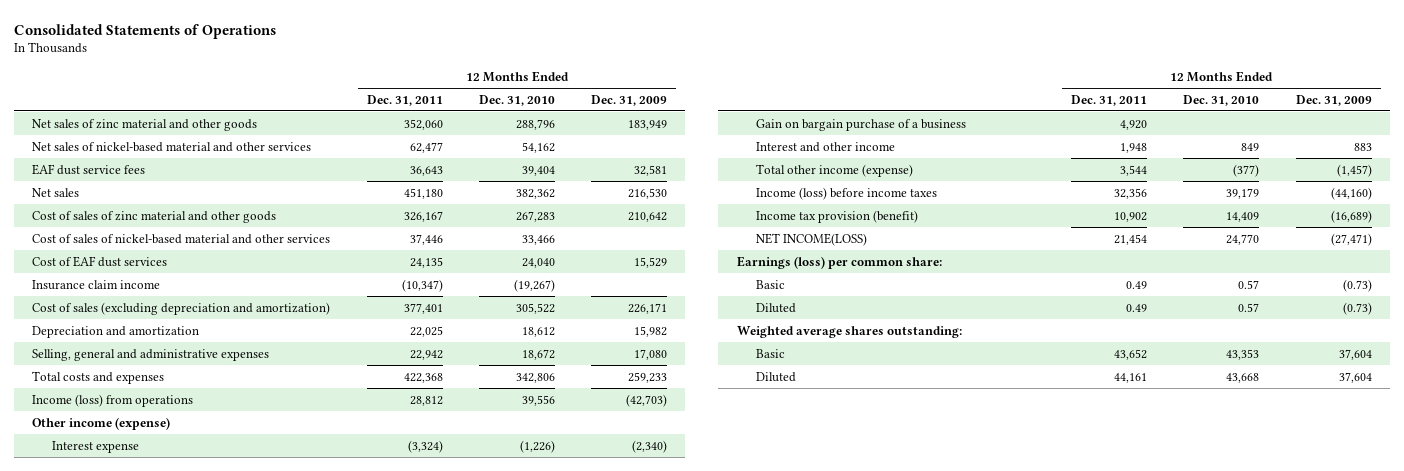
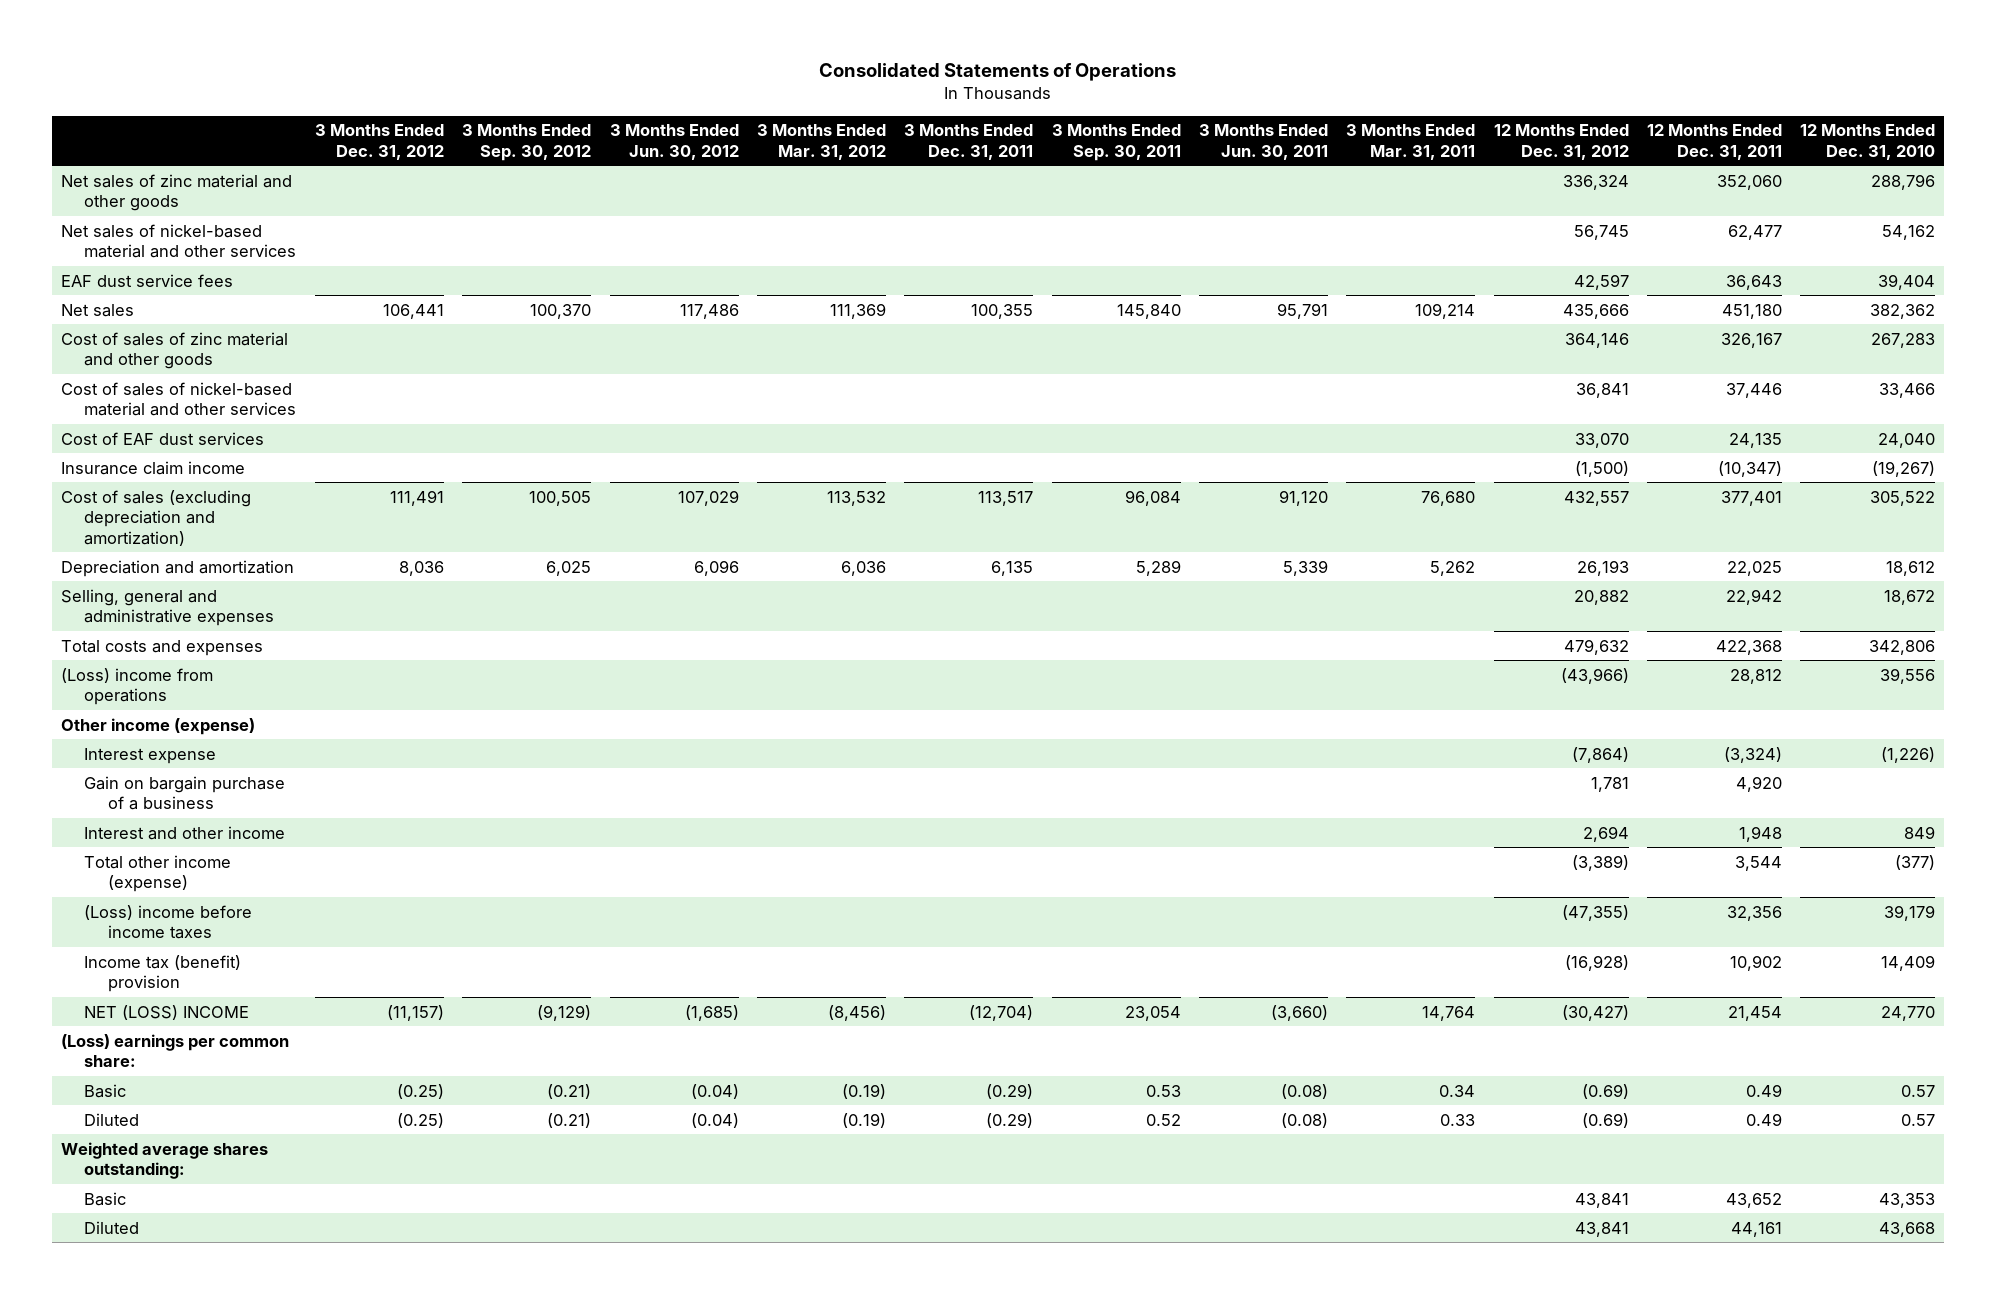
[591,94,668,106] Dec. 31, 2009 -> none
none -> [314,124,444,160] 3 Months Ended Dec. 31, 2012
none -> [462,124,592,161] 3 Months Ended Sep. 30, 2012
none -> [609,124,739,160] 3 Months Ended Jun. 30, 2012
none -> [756,124,886,160] 3 Months Ended Mar. 31, 2012
none -> [904,124,1034,160] 3 Months Ended Dec. 31, 2011
none -> [1051,124,1181,161] 3 Months Ended Sep. 30, 2011
none -> [1198,124,1328,160] 3 Months Ended Jun. 30, 2011
none -> [1346,124,1476,160] 3 Months Ended Mar. 31, 2011
none -> [1493,124,1629,160] 12 Months Ended Dec. 31, 2012
[32,393,194,407] Income (loss) from operations -> [61,667,214,706] (Loss) income from operations
[756,186,938,200] Income (loss) before income taxes -> [84,904,253,940] (Loss) income before income taxes
[756,209,919,223] Income tax provision (benefit) -> [84,954,242,993] Income tax (benefit) provision
[756,232,868,246] NET INCOME(LOSS) -> [84,1004,250,1020] NET (LOSS) INCOME
[736,255,942,269] Earnings (loss) per common share: -> [61,1033,290,1068] (Loss) earnings per common share:

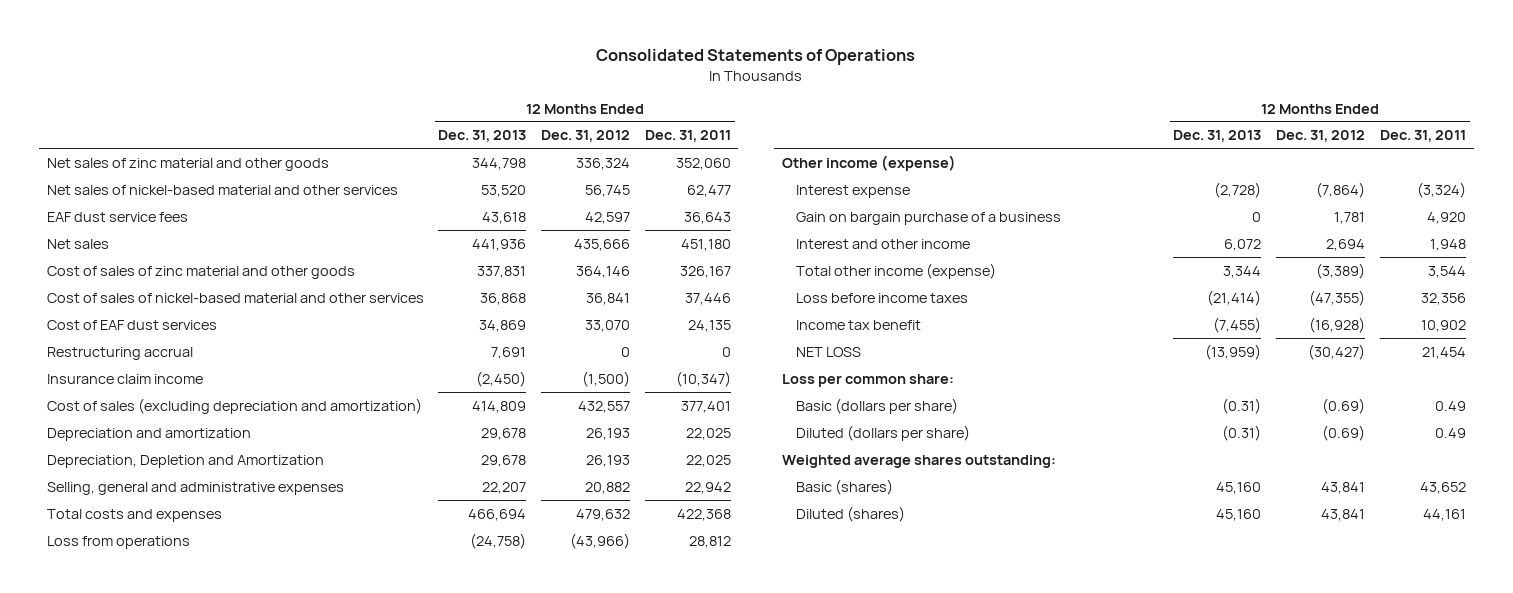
[314,124,444,160] 3 Months Ended Dec. 31, 2012 -> none
[462,124,592,161] 3 Months Ended Sep. 30, 2012 -> none
[609,124,739,160] 3 Months Ended Jun. 30, 2012 -> none
[756,124,886,160] 3 Months Ended Mar. 31, 2012 -> none
[904,124,1034,160] 3 Months Ended Dec. 31, 2011 -> none
[1051,124,1181,161] 3 Months Ended Sep. 30, 2011 -> none
[1198,124,1328,160] 3 Months Ended Jun. 30, 2011 -> none
[1346,124,1476,160] 3 Months Ended Mar. 31, 2011 -> none
[1800,124,1936,160] 12 Months Ended Dec. 31, 2010 -> none
none -> [438,130,527,143] Dec. 31, 2013
none -> [46,346,193,360] Restructuring accrual
none -> [46,454,324,468] Depreciation, Depletion and Amortization
[61,667,214,706] (Loss) income from operations -> [46,535,190,549] Loss from operations
[84,904,253,940] (Loss) income before income taxes -> [795,292,968,303] Loss before income taxes
[84,954,242,993] Income tax (benefit) provision -> [795,319,921,330] Income tax benefit
[84,1004,250,1020] NET (LOSS) INCOME -> [795,346,861,357] NET LOSS
[61,1033,290,1068] (Loss) earnings per common share: -> [781,373,954,387] Loss per common share:
[84,1083,127,1098] Basic -> [795,397,958,414] Basic (dollars per share)
[84,1112,140,1126] Diluted -> [795,424,970,441] Diluted (dollars per share)
[84,1191,127,1206] Basic -> [795,478,893,495] Basic (shares)
[84,1220,140,1234] Diluted -> [795,505,905,522] Diluted (shares)

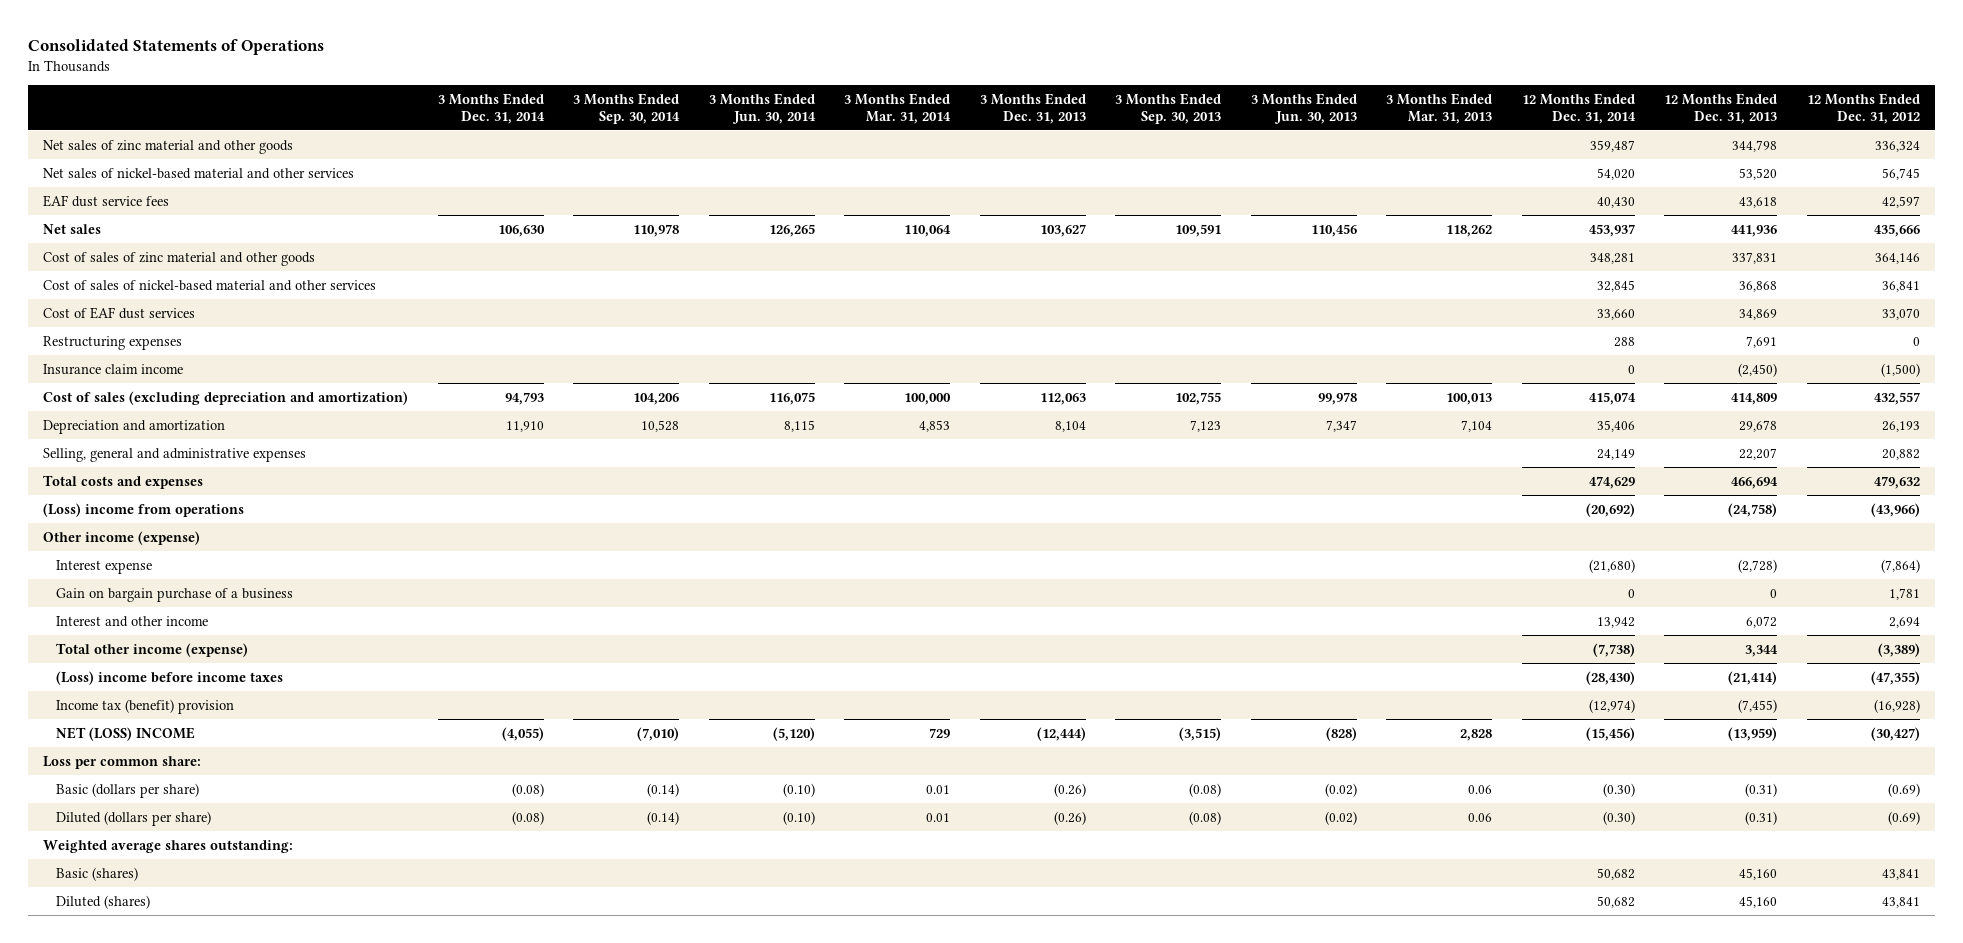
[645,130,732,143] Dec. 31, 2011 -> none
none -> [437,92,545,124] 3 Months Ended Dec. 31, 2014
none -> [573,92,681,124] 3 Months Ended Sep. 30, 2014
none -> [708,92,816,124] 3 Months Ended Jun. 30, 2014
none -> [844,92,952,124] 3 Months Ended Mar. 31, 2014
none -> [979,92,1086,124] 3 Months Ended Dec. 31, 2013
none -> [1115,92,1222,124] 3 Months Ended Sep. 30, 2013
none -> [1250,92,1357,124] 3 Months Ended Jun. 30, 2013
none -> [1386,92,1493,124] 3 Months Ended Mar. 31, 2013
none -> [1521,92,1636,124] 12 Months Ended Dec. 31, 2014
[46,346,193,360] Restructuring accrual -> [43,335,183,350] Restructuring expenses
[46,454,324,468] Depreciation, Depletion and Amortization -> none
[46,535,190,549] Loss from operations -> [43,502,245,517] (Loss) income from operations
[795,292,968,303] Loss before income taxes -> [55,670,283,685] (Loss) income before income taxes
[795,319,921,330] Income tax benefit -> [55,698,234,714] Income tax (benefit) provision
[795,346,861,357] NET LOSS -> [55,726,195,741] NET (LOSS) INCOME

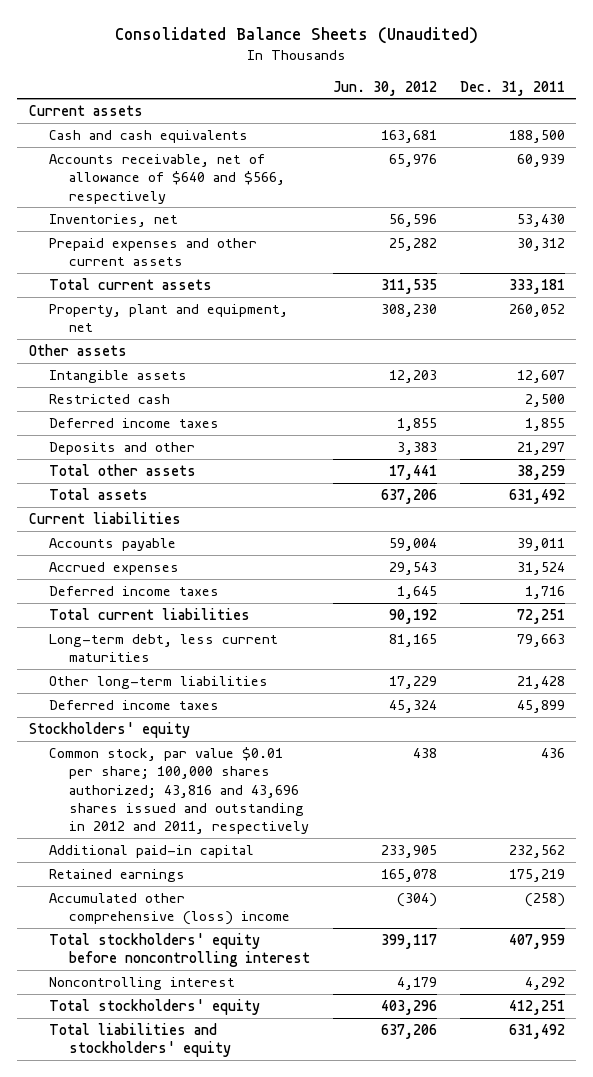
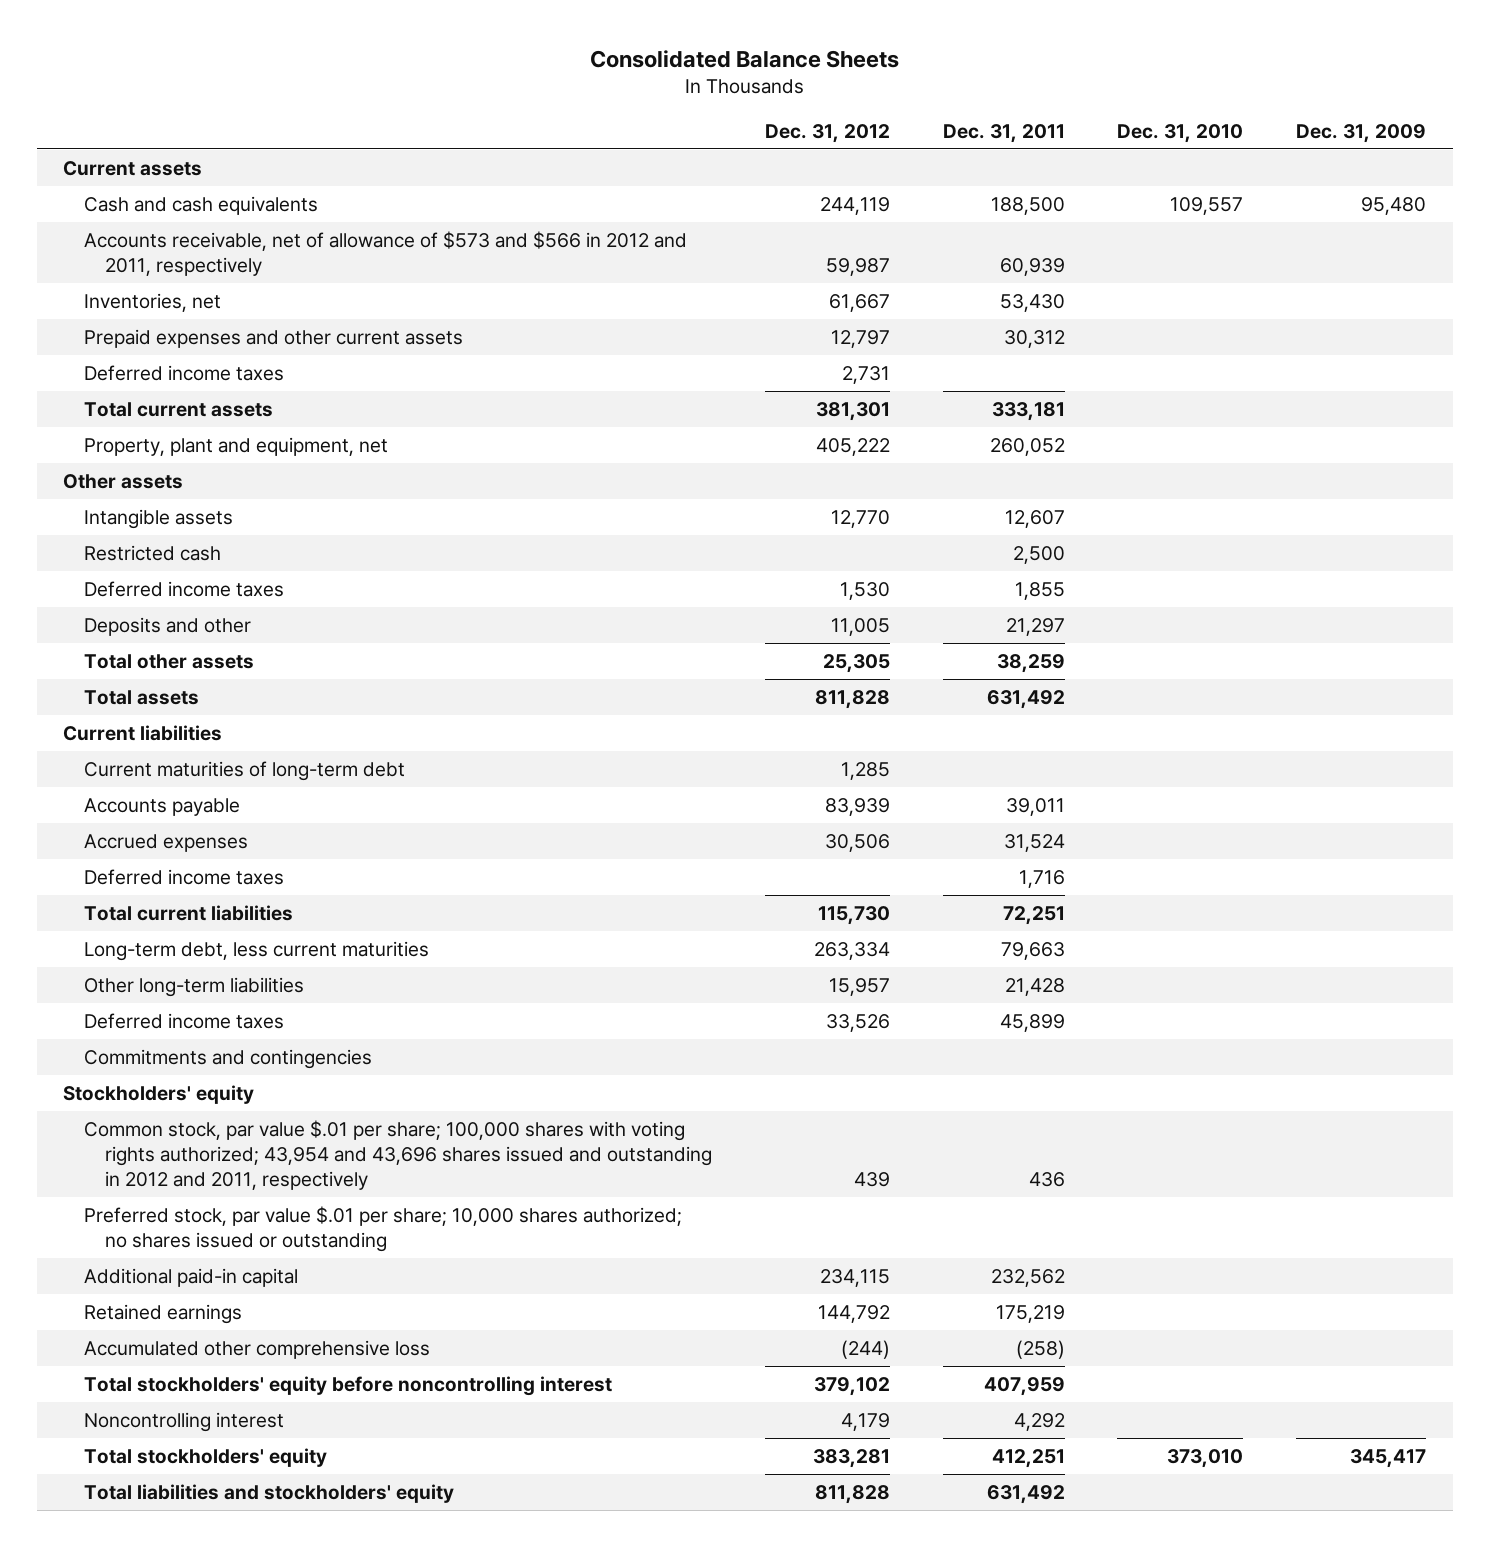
[114,27,478,45] Consolidated Balance Sheets (Unaudited) -> [589,49,899,68] Consolidated Balance Sheets
[332,80,437,96] Jun. 30, 2012 -> none
none -> [764,123,890,143] Dec. 31, 2012
none -> [1117,123,1244,143] Dec. 31, 2010
none -> [1296,123,1427,143] Dec. 31, 2009
[48,153,285,204] Accounts receivable, net of allowance of $640 and $566, respectively -> [84,231,688,277] Accounts receivable, net of allowance of $573 and $566 in 2012 and 2011, respectively
none -> [84,365,285,382] Deferred income taxes
none -> [84,761,406,782] Current maturities of long-term debt
none -> [84,1049,373,1070] Commitments and contingencies
[48,746,309,835] Common stock, par value $0.01 per share; 100,000 shares authorized; 43,816 and 43,696 shares issued and outstanding in 2012 and 2011, respectively -> [84,1120,713,1191] Common stock, par value $.01 per share; 100,000 shares with voting rights authorized; 43,954 and 43,696 shares issued and outstanding in 2012 and 2011, respectively
none -> [84,1206,683,1253] Preferred stock, par value $.01 per share; 10,000 shares authorized; no shares issued or outstanding
[48,892,290,926] Accumulated other comprehensive (loss) income -> [84,1340,431,1360] Accumulated other comprehensive loss

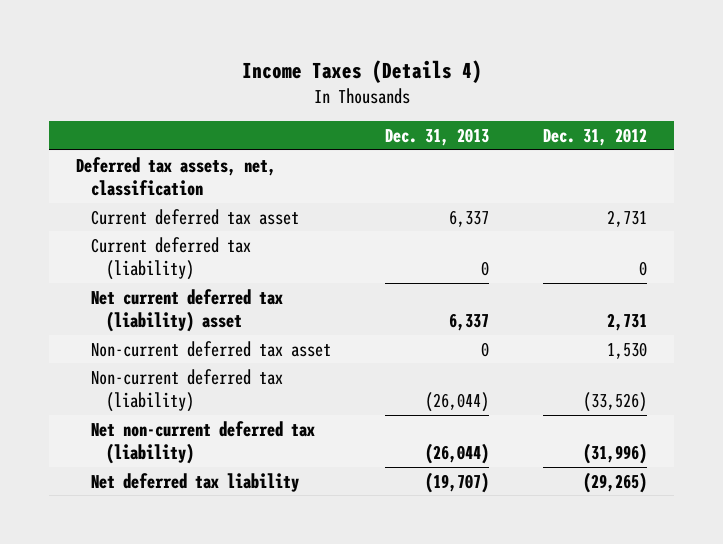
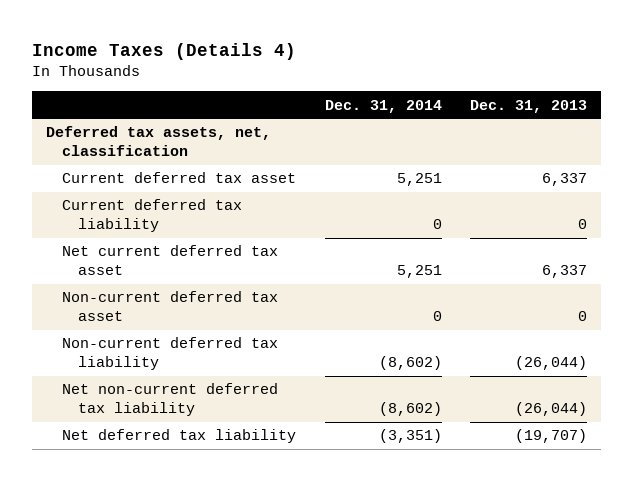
[543,128,648,147] Dec. 31, 2012 -> none
none -> [324,99,442,113] Dec. 31, 2014
[90,236,251,281] Current deferred tax (liability) -> [62,199,243,233] Current deferred tax liability
[90,288,283,333] Net current deferred tax (liability) asset -> [62,245,279,276] Net current deferred tax asset
[90,368,283,413] Non-current deferred tax (liability) -> [62,337,279,371] Non-current deferred tax liability
[90,420,315,465] Net non-current deferred tax (liability) -> [62,383,279,417] Net non-current deferred tax liability

